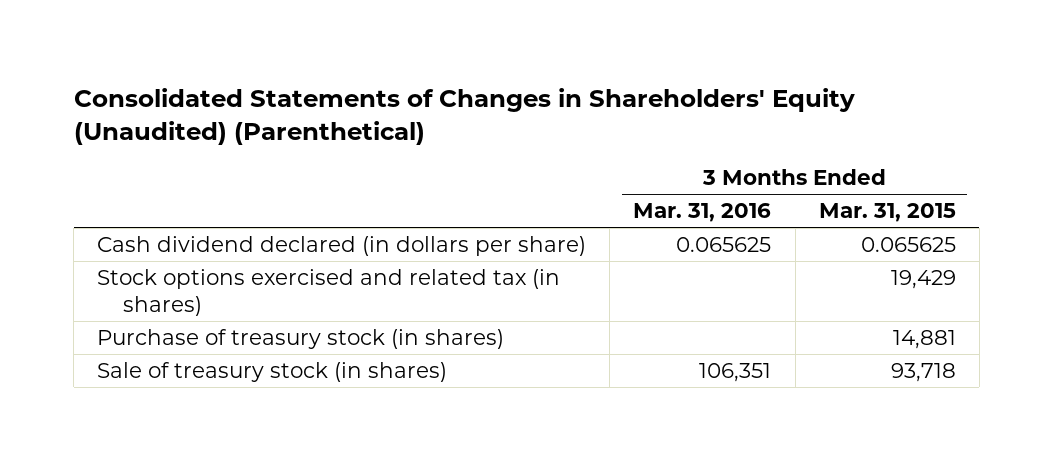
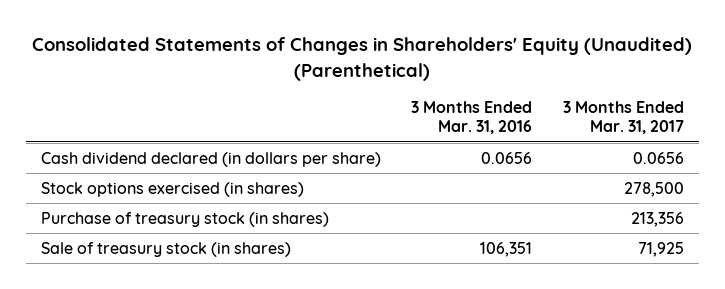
[818,203,956,223] Mar. 31, 2015 -> none
none -> [562,101,684,135] 3 Months Ended Mar. 31, 2017
[676,236,772,252] 0.065625 -> [481,151,533,164] 0.0656
[97,268,561,317] Stock options exercised and related tax (in shares) -> [41,181,305,197] Stock options exercised (in shares)

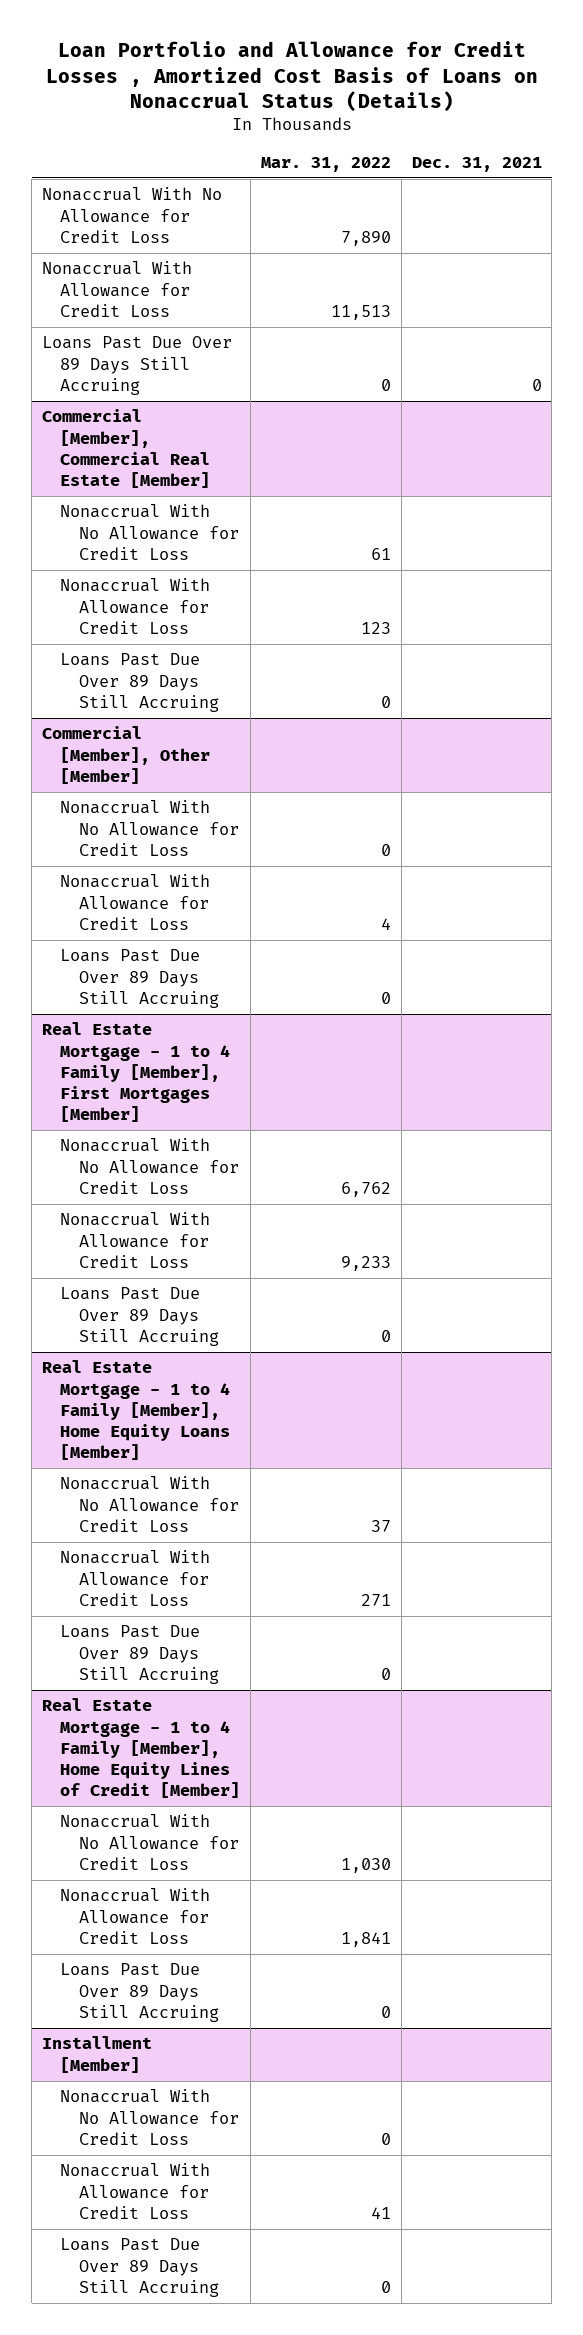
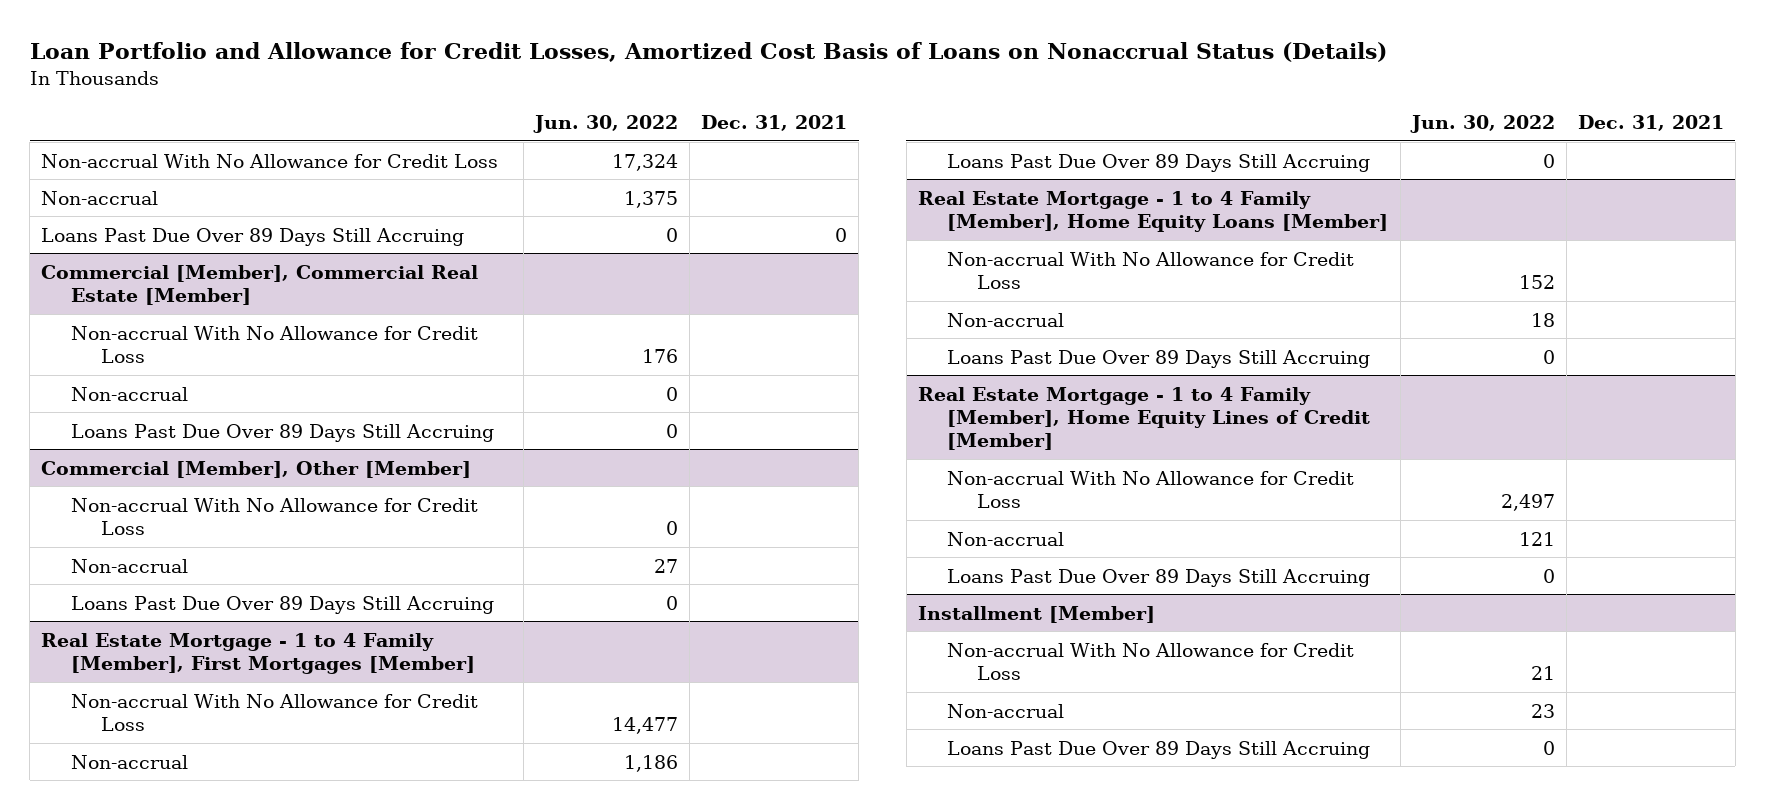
[45,41,538,112] Loan Portfolio and Allowance for Credit Losses , Amortized Cost Basis of Loans on Nonaccrual Status (Details) -> [29,42,1387,63] Loan Portfolio and Allowance for Credit Losses, Amortized Cost Basis of Loans on Nonaccrual Status (Details)
[260,156,391,172] Mar. 31, 2022 -> none
none -> [533,115,679,134] Jun. 30, 2022
[41,187,222,243] Nonaccrual With No Allowance for Credit Loss -> [41,153,499,168] Non-accrual With No Allowance for Credit Loss
[41,261,192,317] Nonaccrual With Allowance for Credit Loss -> [41,190,159,205] Non-accrual
[60,504,239,560] Nonaccrual With No Allowance for Credit Loss -> [70,325,478,363] Non-accrual With No Allowance for Credit Loss
[60,578,211,634] Nonaccrual With Allowance for Credit Loss -> [70,386,188,401] Non-accrual
[60,800,239,856] Nonaccrual With No Allowance for Credit Loss -> [70,497,478,535] Non-accrual With No Allowance for Credit Loss
[60,874,211,930] Nonaccrual With Allowance for Credit Loss -> [70,558,188,573] Non-accrual
[60,1138,239,1194] Nonaccrual With No Allowance for Credit Loss -> [70,693,478,731] Non-accrual With No Allowance for Credit Loss
[60,1212,211,1268] Nonaccrual With Allowance for Credit Loss -> [70,754,188,769] Non-accrual
[60,1476,239,1532] Nonaccrual With No Allowance for Credit Loss -> [947,251,1355,289] Non-accrual With No Allowance for Credit Loss
[60,1550,211,1606] Nonaccrual With Allowance for Credit Loss -> [947,312,1065,327] Non-accrual
[60,1814,239,1870] Nonaccrual With No Allowance for Credit Loss -> [947,470,1355,508] Non-accrual With No Allowance for Credit Loss
[60,1888,211,1944] Nonaccrual With Allowance for Credit Loss -> [947,531,1065,546] Non-accrual
[60,2089,239,2145] Nonaccrual With No Allowance for Credit Loss -> [947,642,1355,680] Non-accrual With No Allowance for Credit Loss
[60,2163,211,2219] Nonaccrual With Allowance for Credit Loss -> [947,703,1065,718] Non-accrual

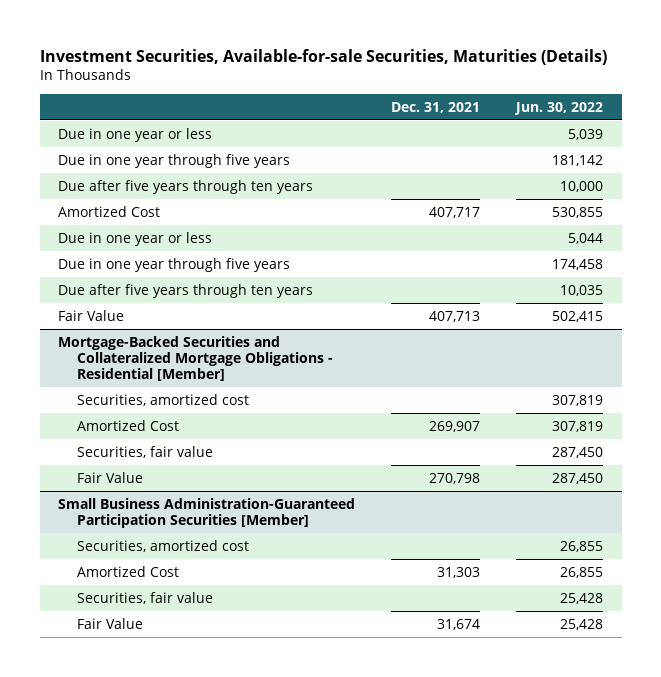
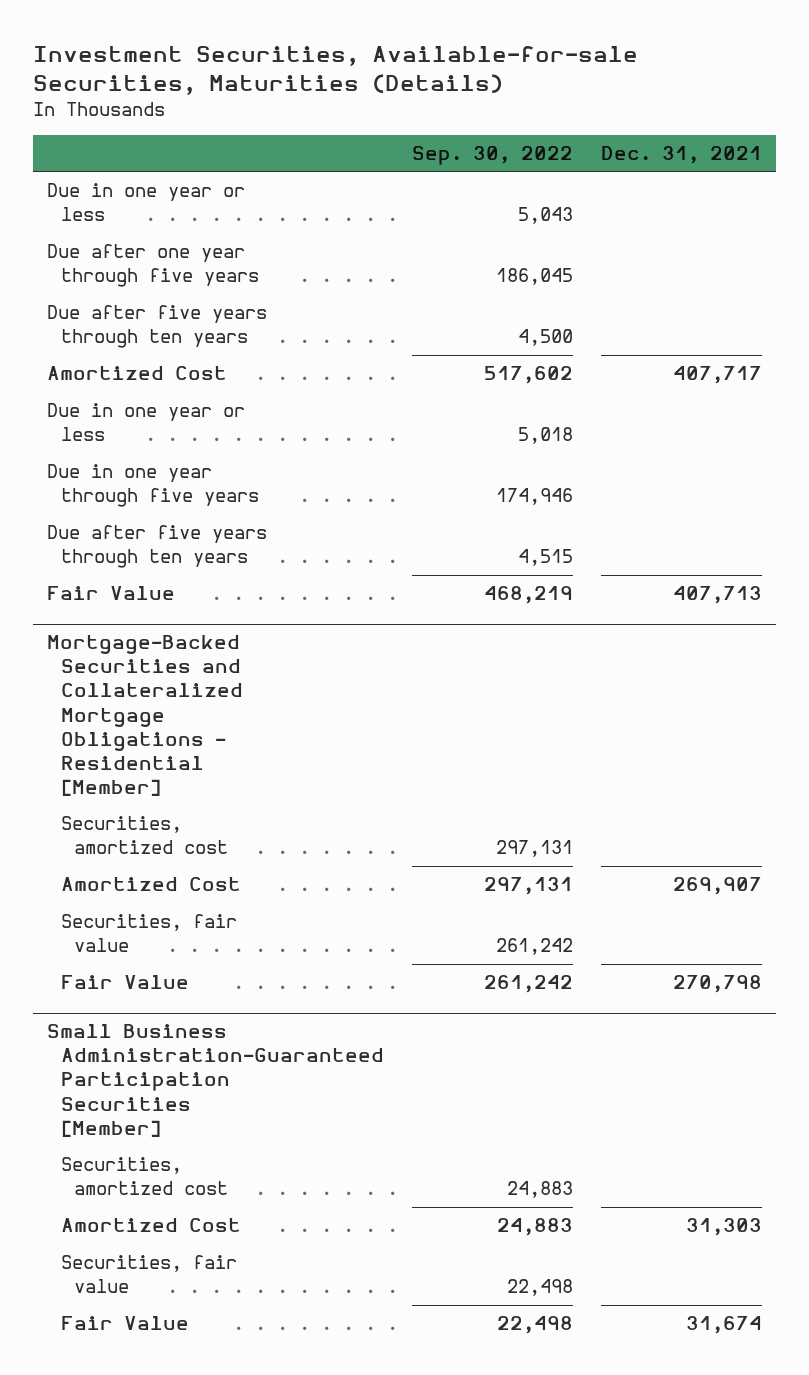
[514,102,604,116] Jun. 30, 2022 -> none
none -> [411,145,573,165] Sep. 30, 2022
[57,153,290,168] Due in one year through five years -> [47,244,259,288] Due after one year through five years

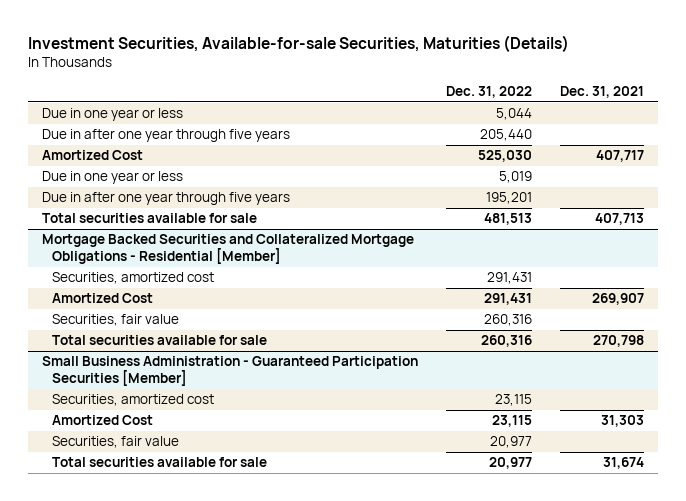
[411,145,573,165] Sep. 30, 2022 -> none
none -> [445,86,532,99] Dec. 31, 2022
[47,305,268,349] Due after five years through ten years -> none
[47,244,259,288] Due after one year through five years -> [41,129,290,143] Due in after one year through five years
[47,525,268,569] Due after five years through ten years -> none
[47,464,259,508] Due in one year through five years -> [41,192,290,206] Due in after one year through five years
[47,586,176,601] Fair Value -> [41,213,257,224] Total securities available for sale
[47,635,243,796] Mortgage-Backed Securities and Collateralized Mortgage Obligations - Residential [Member] -> [41,234,414,265] Mortgage Backed Securities and Collateralized Mortgage Obligations - Residential [Member]
[60,975,189,990] Fair Value -> [51,335,267,346] Total securities available for sale
[47,1024,384,1137] Small Business Administration-Guaranteed Participation Securities [Member] -> [41,356,418,387] Small Business Administration - Guaranteed Participation Securities [Member]
[60,1316,189,1331] Fair Value -> [51,457,267,468] Total securities available for sale

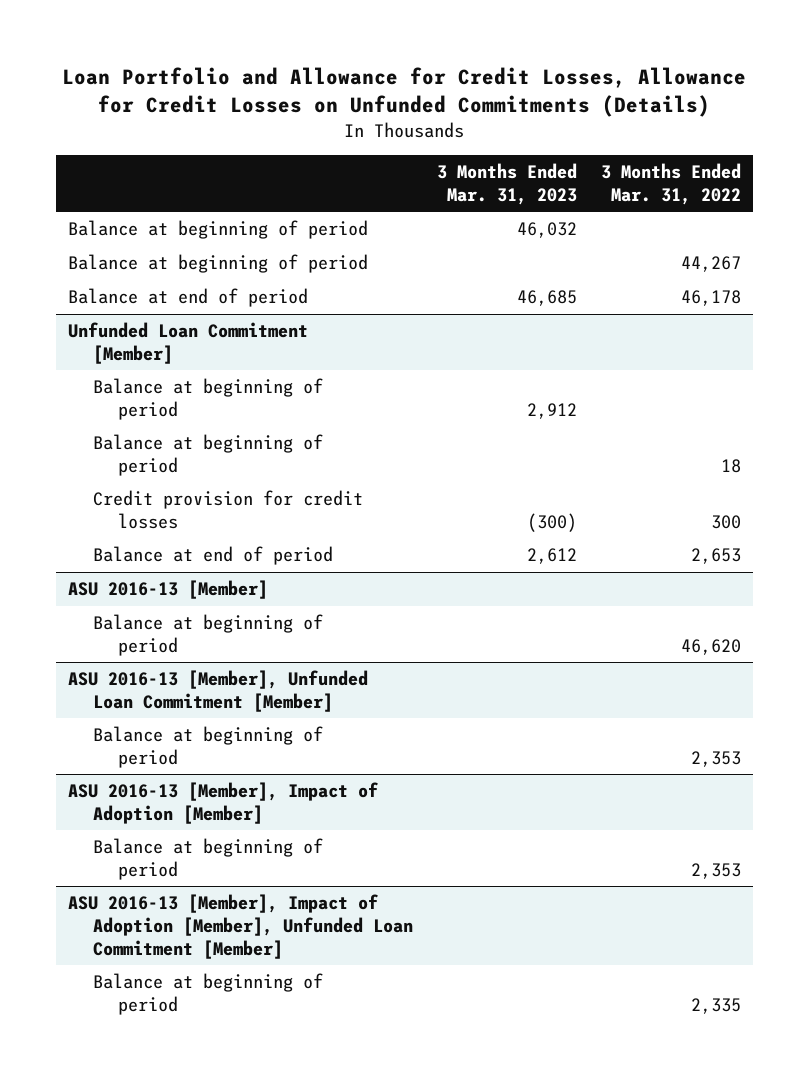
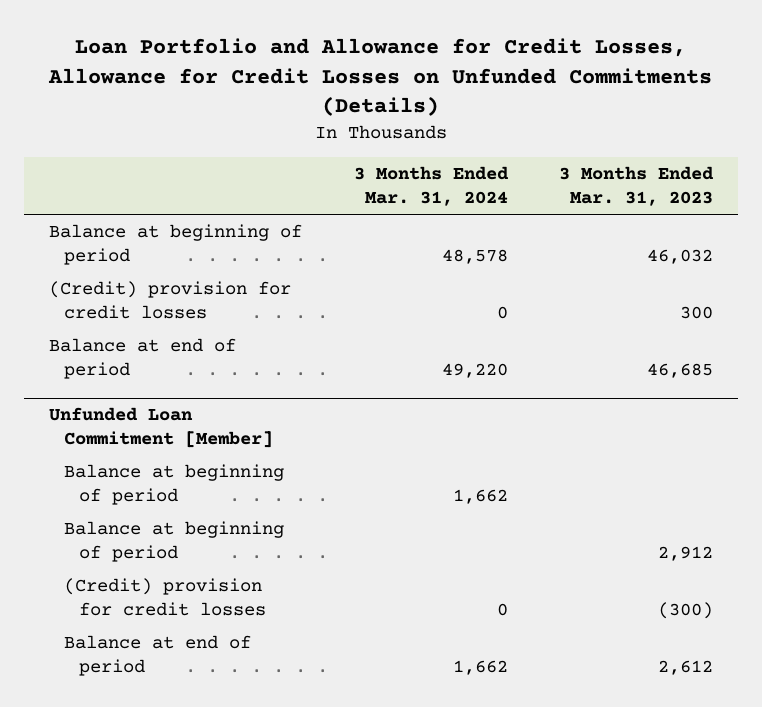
[600,162,741,205] 3 Months Ended Mar. 31, 2022 -> none
none -> [353,166,509,207] 3 Months Ended Mar. 31, 2024
[68,254,369,274] Balance at beginning of period -> none
none -> [49,280,292,320] (Credit) provision for credit losses
[92,378,323,420] Balance at beginning of period -> [64,520,285,563] Balance at beginning of period
[92,490,363,529] Credit provision for credit losses -> [64,577,267,617] (Credit) provision for credit losses
[68,580,269,600] ASU 2016-13 [Member] -> none
[92,614,323,656] Balance at beginning of period -> none
[68,670,369,712] ASU 2016-13 [Member], Unfunded Loan Commitment [Member] -> none
[92,726,323,768] Balance at beginning of period -> none
[68,782,379,824] ASU 2016-13 [Member], Impact of Adoption [Member] -> none
[92,838,323,880] Balance at beginning of period -> none
[68,894,413,959] ASU 2016-13 [Member], Impact of Adoption [Member], Unfunded Loan Commitment [Member] -> none
[92,973,323,1015] Balance at beginning of period -> none

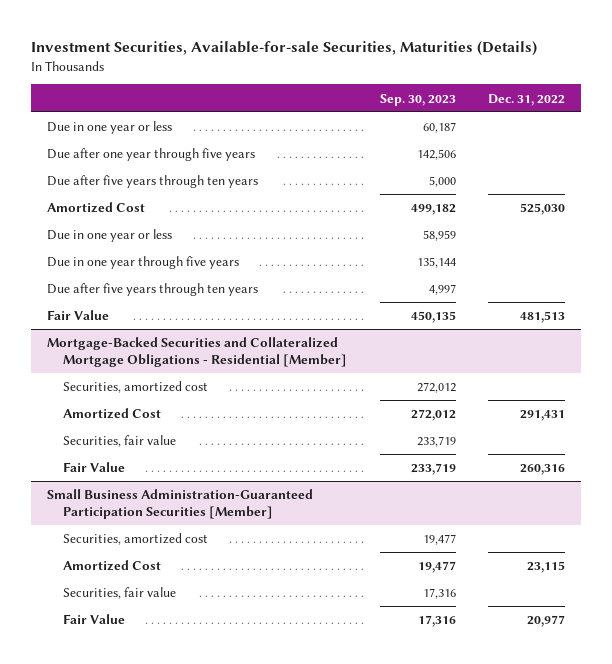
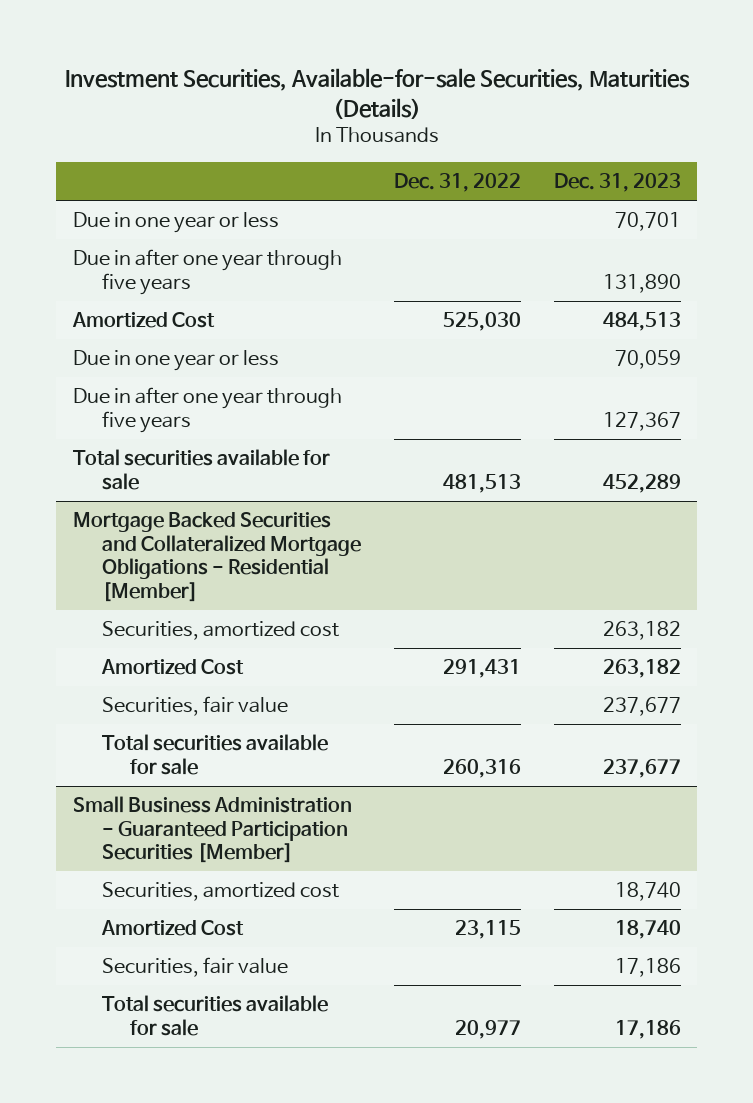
[379,93,456,106] Sep. 30, 2023 -> none
none -> [553,172,681,192] Dec. 31, 2023
[47,175,259,189] Due after five years through ten years -> none
[47,148,256,162] Due after one year through five years -> [72,249,342,295] Due in after one year through five years
[47,283,259,297] Due after five years through ten years -> none
[47,256,240,270] Due in one year through five years -> [72,387,342,433] Due in after one year through five years
[47,310,110,321] Fair Value -> [72,449,330,490] Total securities available for sale
[47,337,348,367] Mortgage-Backed Securities and Collateralized Mortgage Obligations - Residential [Member] -> [72,512,361,602] Mortgage Backed Securities and Collateralized Mortgage Obligations - Residential [Member]
[63,462,126,473] Fair Value -> [101,734,328,775] Total securities available for sale
[47,489,314,519] Small Business Administration-Guaranteed Participation Securities [Member] -> [72,796,352,864] Small Business Administration - Guaranteed Participation Securities [Member]
[63,614,126,625] Fair Value -> [101,995,328,1036] Total securities available for sale

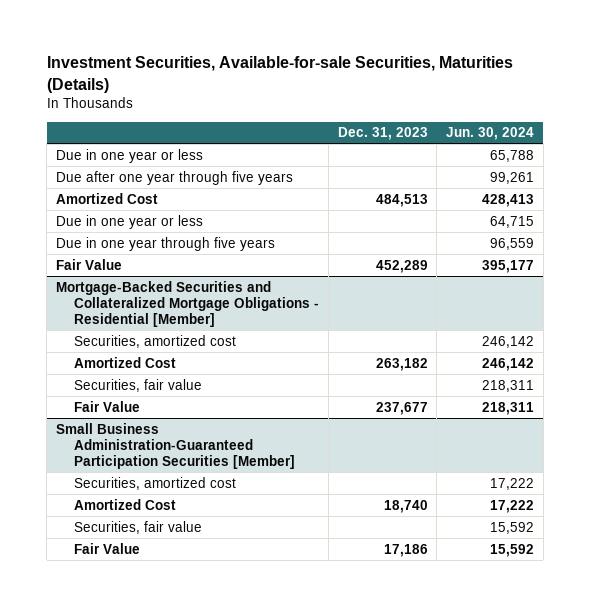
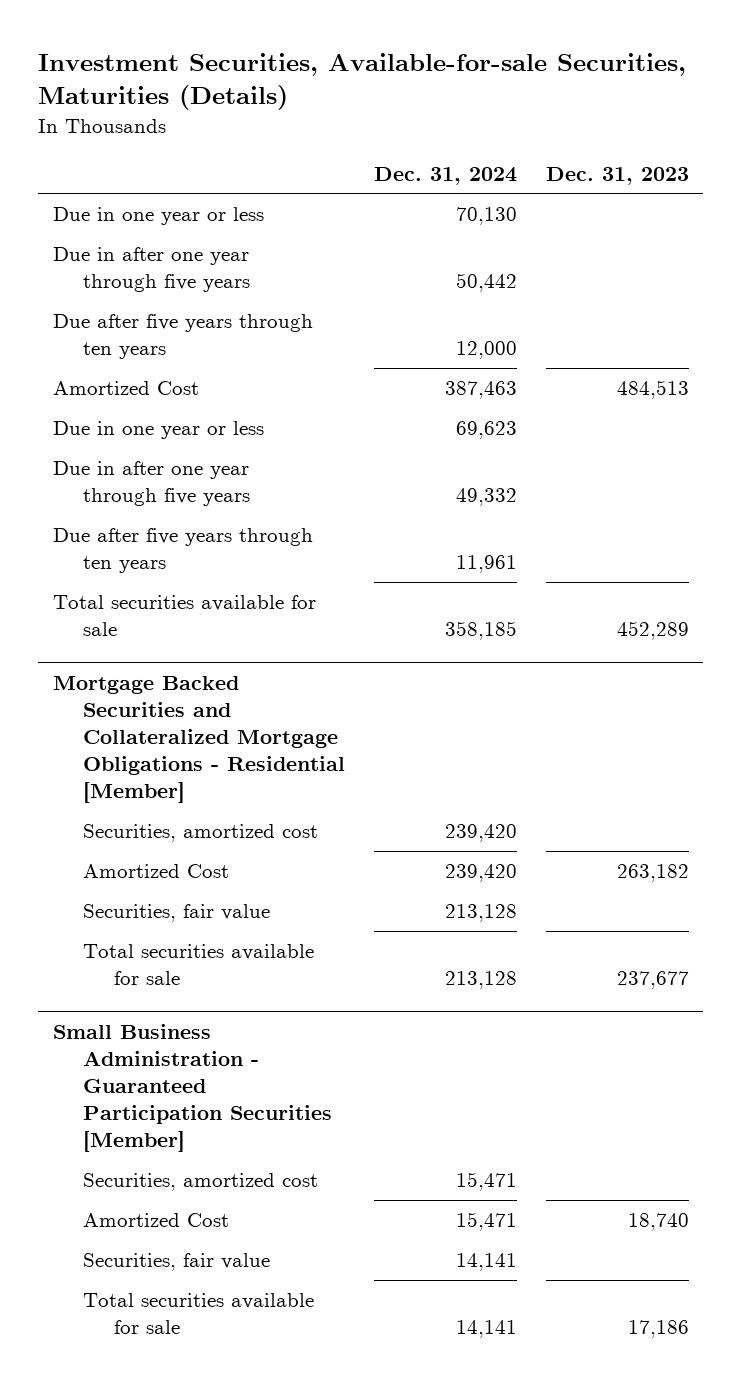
[445,127,534,141] Jun. 30, 2024 -> none
none -> [374,166,518,185] Dec. 31, 2024
[56,170,294,185] Due after one year through five years -> [52,247,251,293] Due in after one year through five years
none -> [52,314,313,360] Due after five years through ten years
[56,236,276,251] Due in one year through five years -> [52,461,251,507] Due in after one year through five years
none -> [52,528,313,574] Due after five years through ten years
[56,258,123,270] Fair Value -> [52,595,316,637] Total securities available for sale
[56,280,320,327] Mortgage-Backed Securities and Collateralized Mortgage Obligations - Residential [Member] -> [52,675,346,804] Mortgage Backed Securities and Collateralized Mortgage Obligations - Residential [Member]
[74,400,141,412] Fair Value -> [83,944,315,986] Total securities available for sale
[56,422,296,469] Small Business Administration-Guaranteed Participation Securities [Member] -> [52,1023,333,1153] Small Business Administration - Guaranteed Participation Securities [Member]
[74,542,141,554] Fair Value -> [83,1293,315,1335] Total securities available for sale

